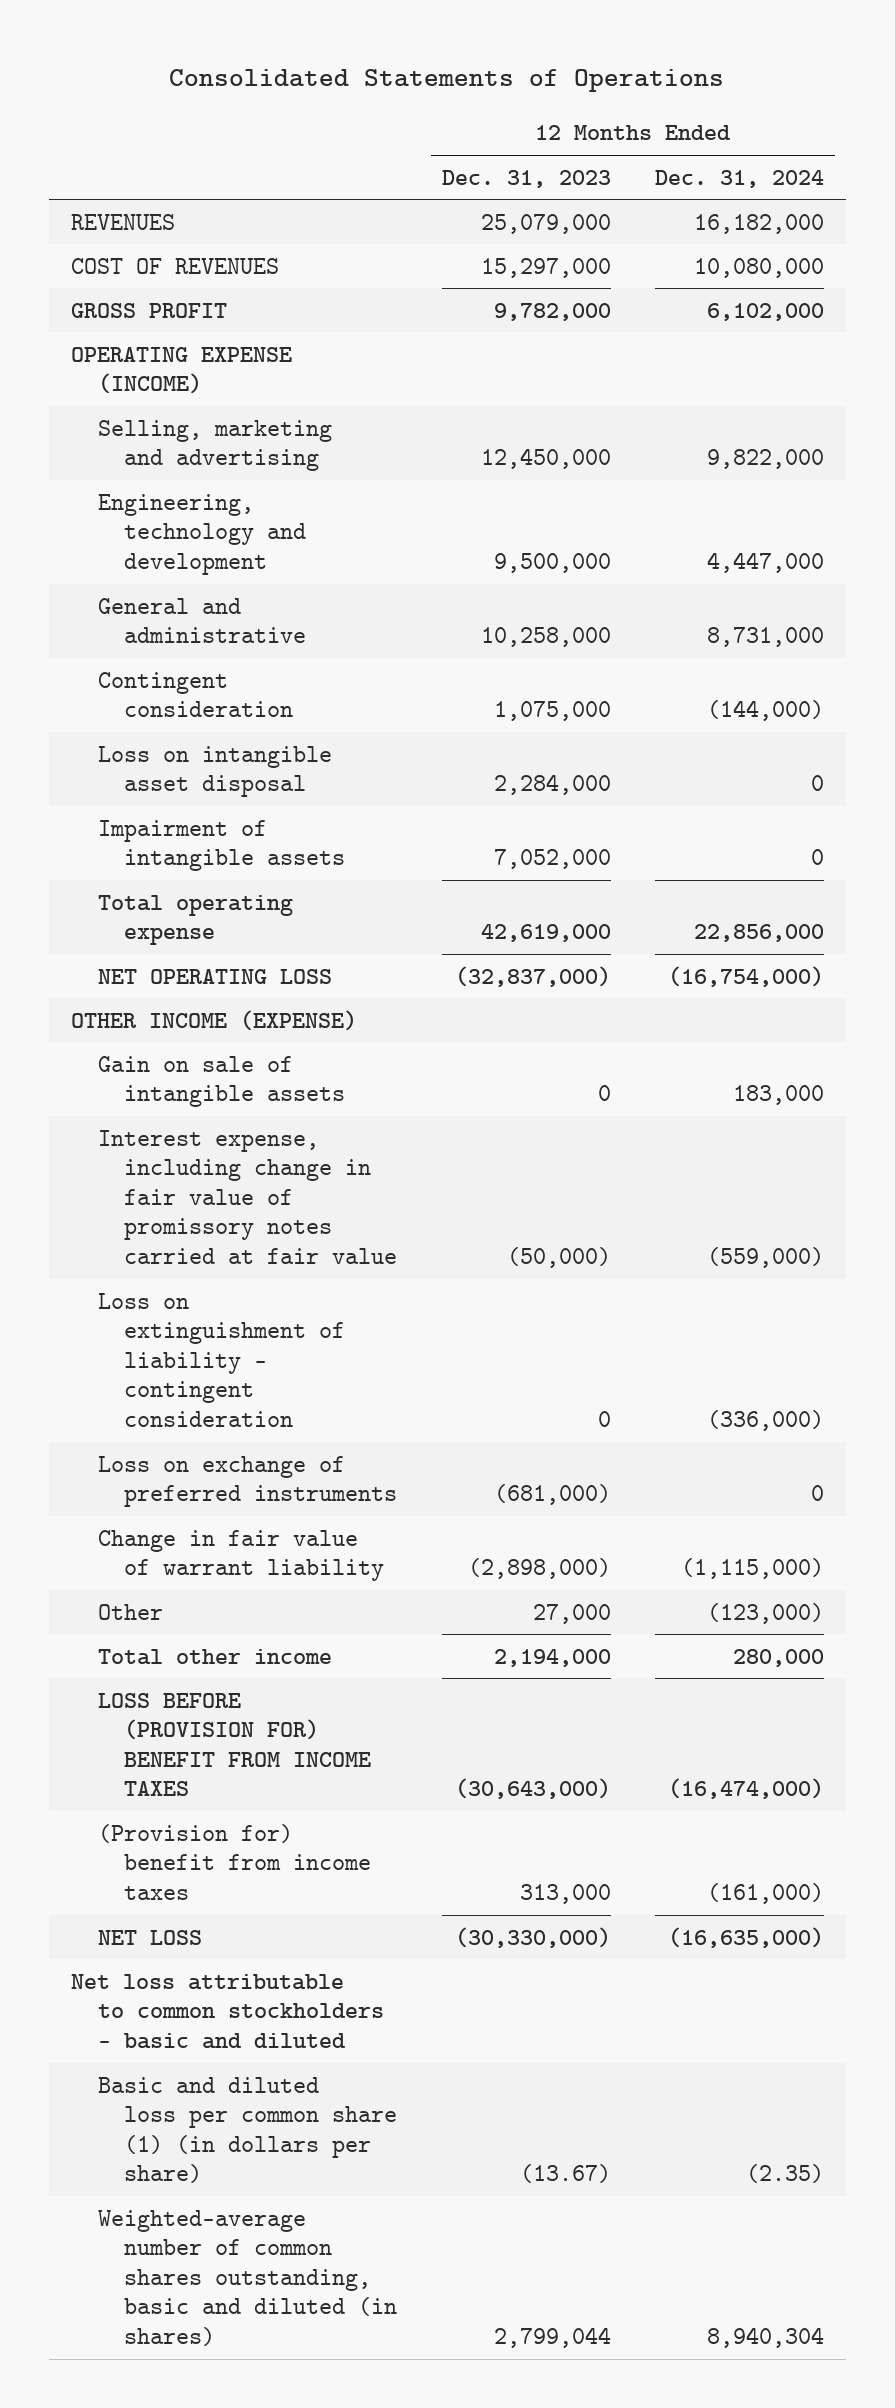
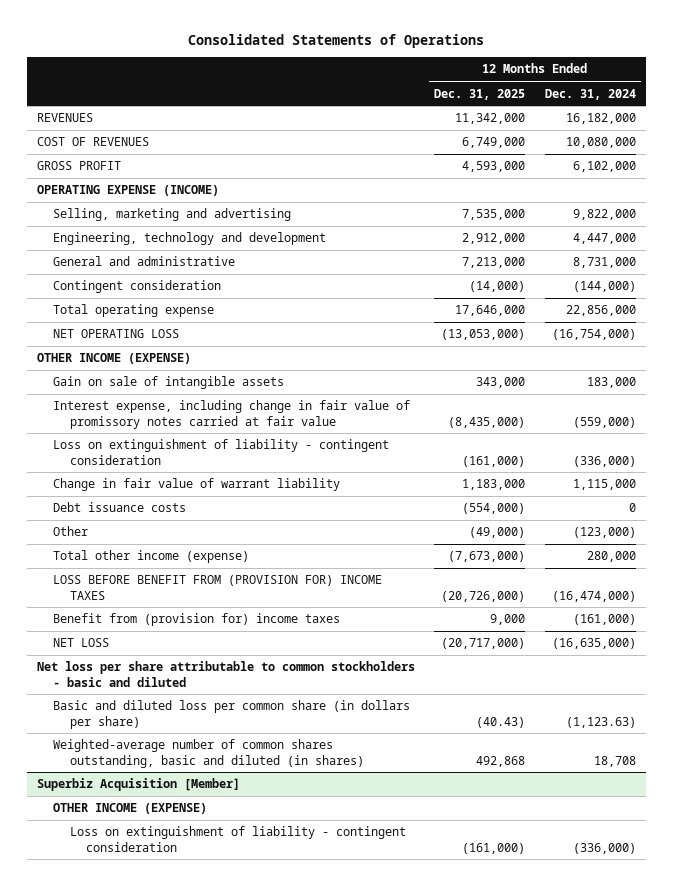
[441,169,611,188] Dec. 31, 2023 -> none
none -> [434,88,526,100] Dec. 31, 2025
[97,745,332,798] Loss on intangible asset disposal -> none
[97,819,346,872] Impairment of intangible assets -> none
[97,1455,398,1508] Loss on exchange of preferred instruments -> none
[681,1558,825,1580] (1,115,000) -> [573,479,637,491] 1,115,000
none -> [53,502,187,513] Debt issuance costs
[97,1648,332,1665] Total other income -> [53,550,250,564] Total other income (expense)
[97,1692,372,1797] LOSS BEFORE (PROVISION FOR) BENEFIT FROM INCOME TAXES -> [53,575,383,600] LOSS BEFORE BENEFIT FROM (PROVISION FOR) INCOME TAXES
[97,1823,372,1900] (Provision for) benefit from income taxes -> [53,613,341,627] Benefit from (provision for) income taxes
[70,1973,384,2049] Net loss attributable to common stockholders - basic and diluted -> [36,661,415,687] Net loss per share attributable to common stockholders - basic and diluted
[97,2076,398,2184] Basic and diluted loss per common share (1) (in dollars per share) -> [53,700,411,729] Basic and diluted loss per common share (in dollars per share)
[746,2164,825,2184] (2.35) -> [566,716,637,728] (1,123.63)
[707,2326,825,2348] 8,940,304 -> [594,755,637,767] 18,708
none -> [36,778,240,792] Superbiz Acquisition [Member]
none -> [53,803,208,815] OTHER INCOME (EXPENSE)
none -> [69,826,406,852] Loss on extinguishment of liability - contingent consideration

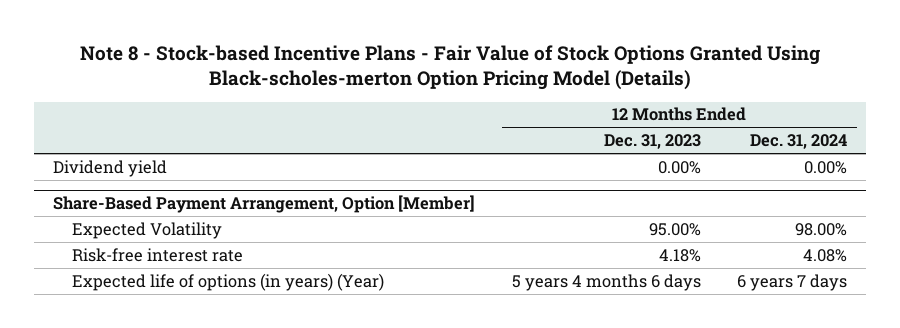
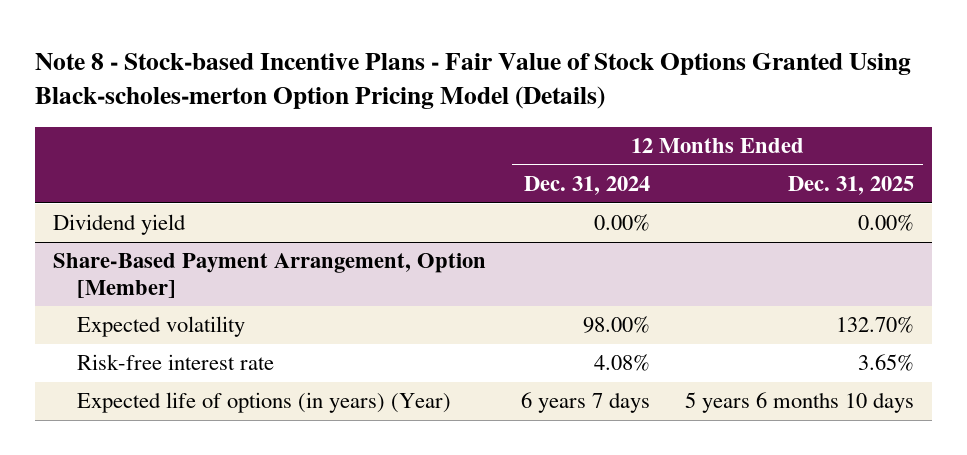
[603,134,701,150] Dec. 31, 2023 -> none
none -> [788,175,915,195] Dec. 31, 2025
[71,221,222,239] Expected Volatility -> [76,316,245,338] Expected volatility

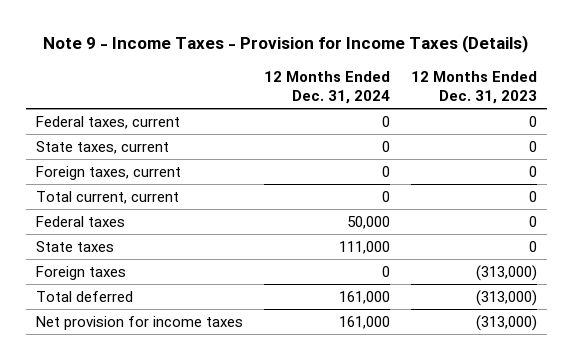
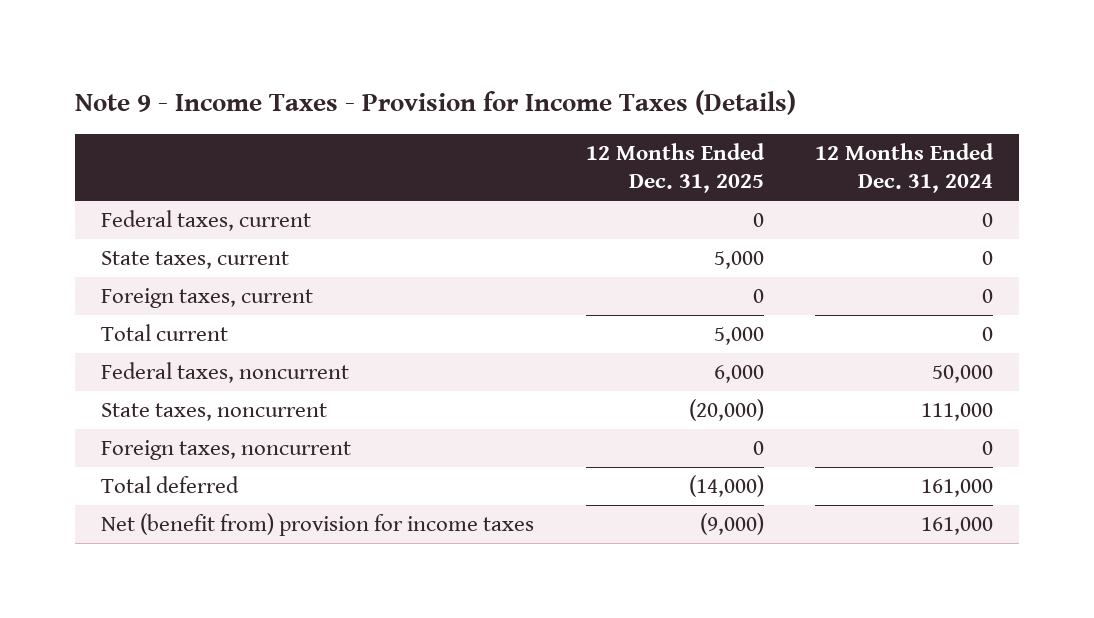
[410,70,537,104] 12 Months Ended Dec. 31, 2023 -> none
none -> [585,143,765,194] 12 Months Ended Dec. 31, 2025
[36,191,180,205] Total current, current -> [100,324,228,342] Total current
[36,216,126,228] Federal taxes -> [100,362,349,384] Federal taxes, noncurrent
[36,241,115,253] State taxes -> [100,403,327,422] State taxes, noncurrent
[36,266,127,281] Foreign taxes -> [100,440,351,461] Foreign taxes, noncurrent
[36,316,244,331] Net provision for income taxes -> [100,513,534,537] Net (benefit from) provision for income taxes

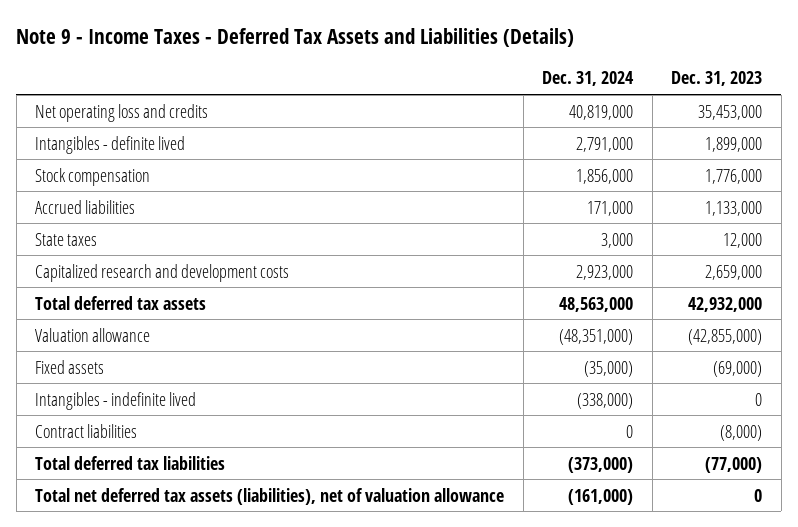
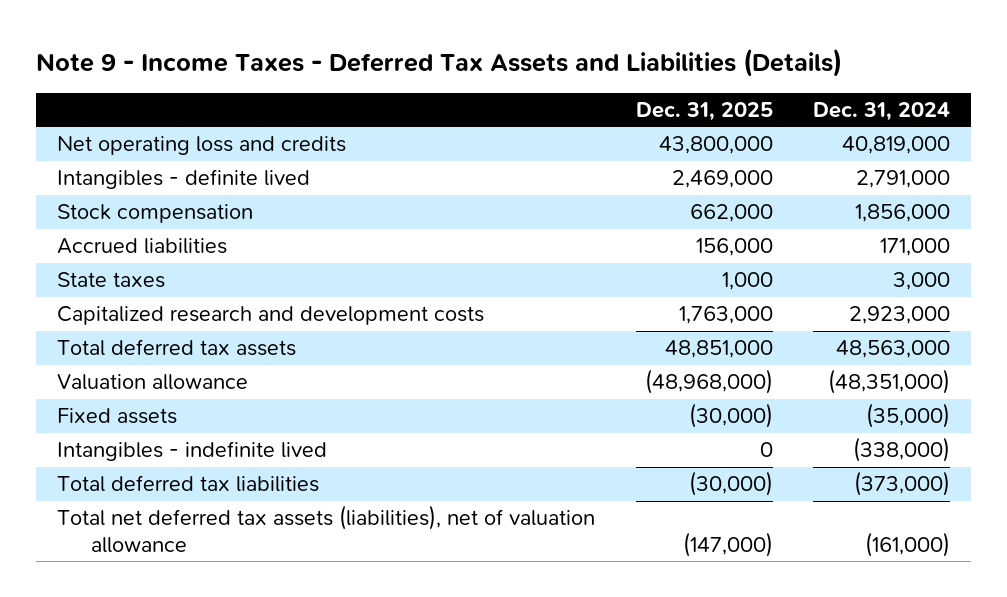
[671,71,763,87] Dec. 31, 2023 -> none
none -> [635,101,773,121] Dec. 31, 2025
[35,423,138,438] Contract liabilities -> none

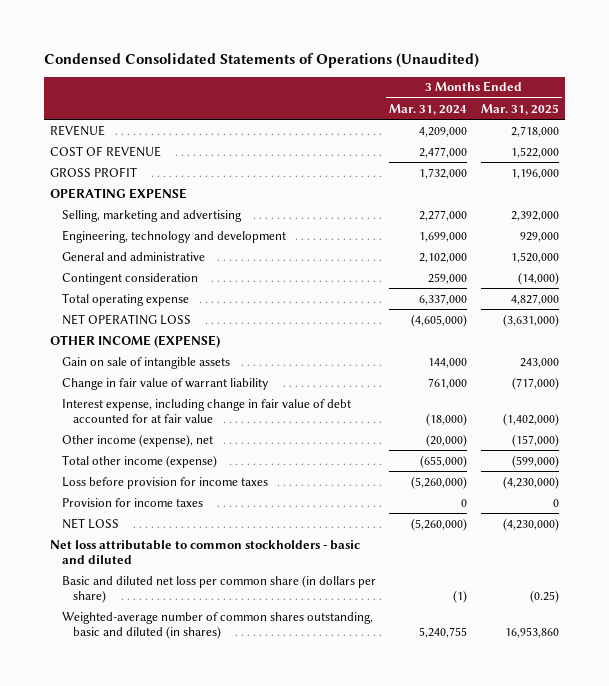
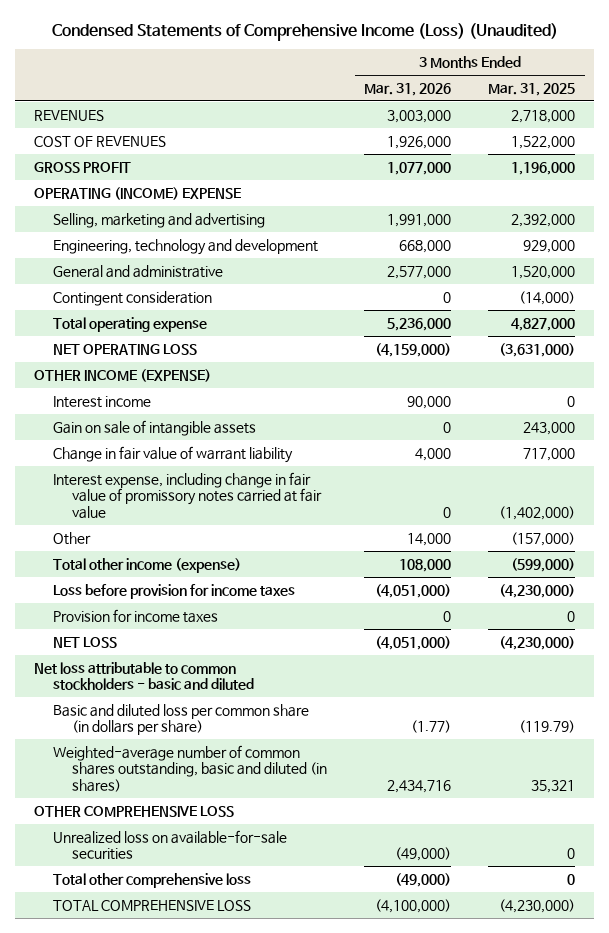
[43,52,479,68] Condensed Consolidated Statements of Operations (Unaudited) -> [51,23,558,42] Condensed Statements of Comprehensive Income (Loss) (Unaudited)
[389,103,468,115] Mar. 31, 2024 -> none
none -> [364,82,452,96] Mar. 31, 2026
[50,124,106,136] REVENUE -> [34,109,105,121] REVENUES
[50,145,162,157] COST OF REVENUE -> [34,135,167,147] COST OF REVENUES
[50,187,188,199] OPERATING EXPENSE -> [34,186,242,200] OPERATING (INCOME) EXPENSE
none -> [53,395,152,408] Interest income
[511,376,559,390] (717,000) -> [523,447,576,461] 717,000
[61,398,351,423] Interest expense, including change in fair value of debt accounted for at fair value -> [53,471,323,519] Interest expense, including change in fair value of promissory notes carried at fair value
[61,433,213,447] Other income (expense), net -> [53,531,92,545] Other
[61,574,376,603] Basic and diluted net loss per common share (in dollars per share) -> [53,703,310,736] Basic and diluted loss per common share (in dollars per share)
[529,589,559,603] (0.25) -> [519,720,576,734] (119.79)
[504,626,559,638] 16,953,860 -> [531,779,576,793] 35,321
none -> [34,805,235,817] OTHER COMPREHENSIVE LOSS
none -> [53,829,288,861] Unrealized loss on available-for-sale securities
none -> [53,872,252,888] Total other comprehensive loss
none -> [53,899,252,911] TOTAL COMPREHENSIVE LOSS

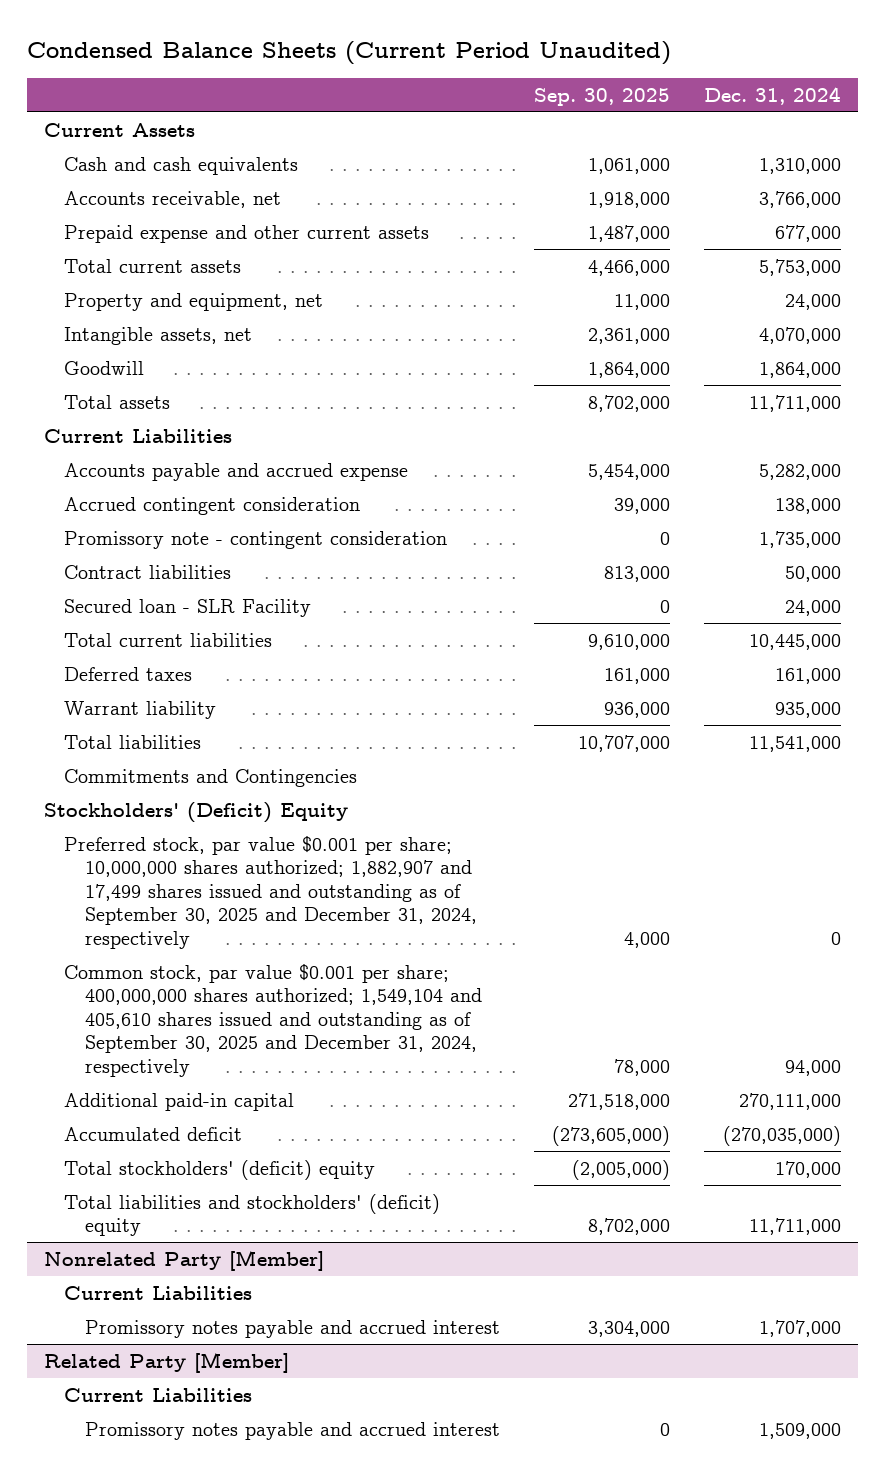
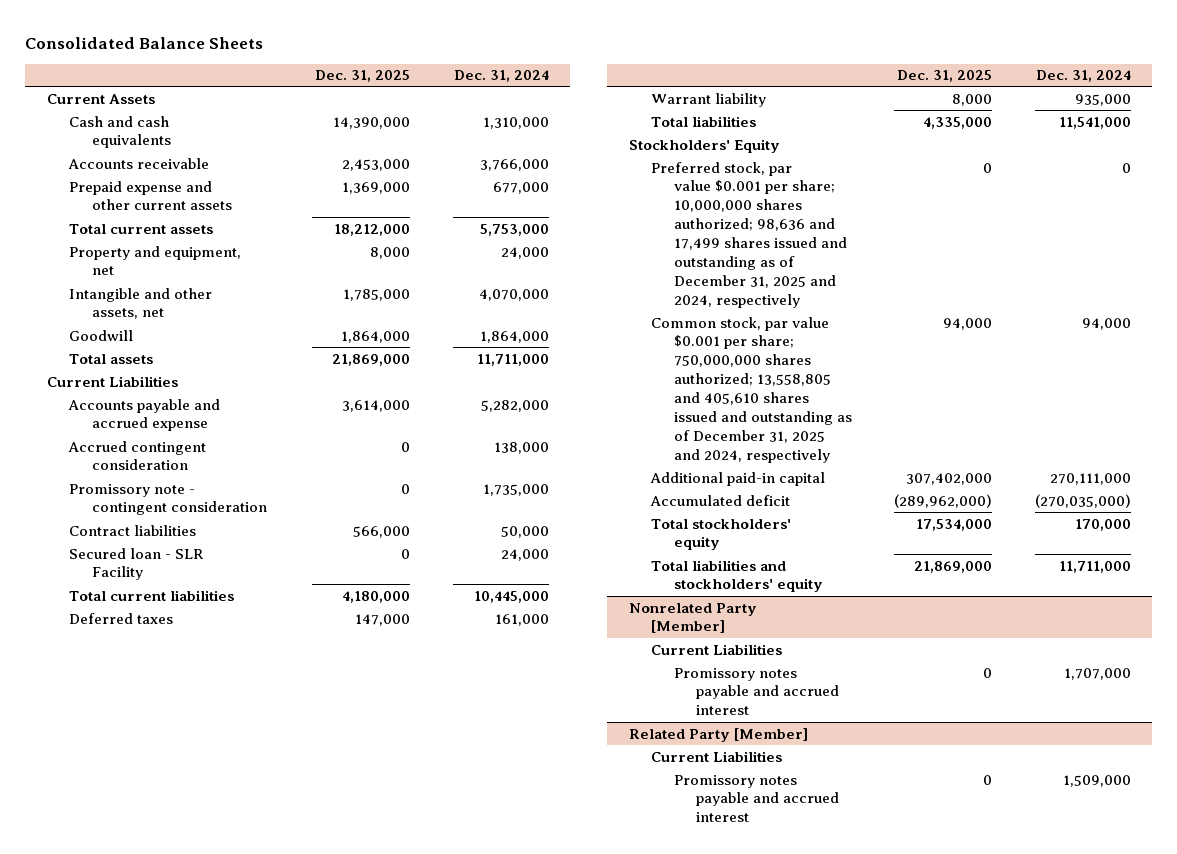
[26,40,671,65] Condensed Balance Sheets (Current Period Unaudited) -> [25,36,264,49] Consolidated Balance Sheets
[533,87,670,106] Sep. 30, 2025 -> none
none -> [315,70,411,83] Dec. 31, 2025
[64,190,282,208] Accounts receivable, net -> [68,157,210,169] Accounts receivable
[64,326,253,345] Intangible assets, net -> [69,287,213,320] Intangible and other assets, net
[64,768,358,787] Commitments and Contingencies -> none
[44,801,349,823] Stockholders' (Deficit) Equity -> [628,138,780,153] Stockholders' Equity
[64,835,477,949] Preferred stock, par value $0.001 per share; 10,000,000 shares authorized; 1,882,907 and 17,499 shares issued and outstanding as of September 30, 2025 and December 31, 2024, respectively -> [651,161,847,308] Preferred stock, par value $0.001 per share; 10,000,000 shares authorized; 98,636 and 17,499 shares issued and outstanding as of December 31, 2025 and 2024, respectively
[64,963,482,1077] Common stock, par value $0.001 per share; 400,000,000 shares authorized; 1,549,104 and 405,610 shares issued and outstanding as of September 30, 2025 and December 31, 2024, respectively -> [651,316,852,463] Common stock, par value $0.001 per share; 750,000,000 shares authorized; 13,558,805 and 405,610 shares issued and outstanding as of December 31, 2025 and 2024, respectively
[64,1159,376,1180] Total stockholders' (deficit) equity -> [651,518,792,551] Total stockholders' equity
[64,1193,441,1237] Total liabilities and stockholders' (deficit) equity -> [651,559,823,593] Total liabilities and stockholders' equity

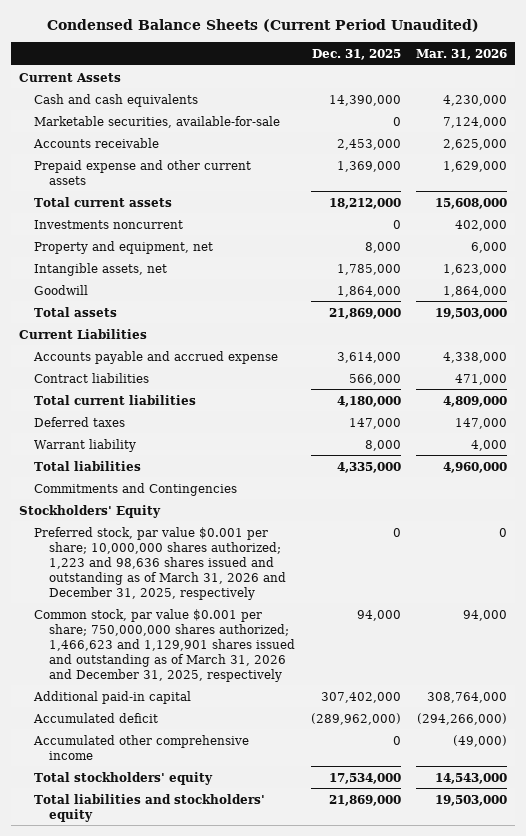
[25,36,264,49] Consolidated Balance Sheets -> [47,19,480,33] Condensed Balance Sheets (Current Period Unaudited)
[453,70,549,83] Dec. 31, 2024 -> none
none -> [416,48,508,60] Mar. 31, 2026
none -> [33,115,280,128] Marketable securities, available-for-sale
none -> [33,219,183,229] Investments noncurrent
[69,287,213,320] Intangible and other assets, net -> [33,262,167,276] Intangible assets, net
[68,440,207,471] Accrued contingent consideration -> none
[69,483,267,516] Promissory note - contingent consideration -> none
[69,547,205,581] Secured loan - SLR Facility -> none
none -> [33,482,237,496] Commitments and Contingencies
[651,161,847,308] Preferred stock, par value $0.001 per share; 10,000,000 shares authorized; 98,636 and 17,499 shares issued and outstanding as of December 31, 2025 and 2024, respectively -> [33,526,286,600] Preferred stock, par value $0.001 per share; 10,000,000 shares authorized; 1,223 and 98,636 shares issued and outstanding as of March 31, 2026 and December 31, 2025, respectively
[651,316,852,463] Common stock, par value $0.001 per share; 750,000,000 shares authorized; 13,558,805 and 405,610 shares issued and outstanding as of December 31, 2025 and 2024, respectively -> [33,608,295,682] Common stock, par value $0.001 per share; 750,000,000 shares authorized; 1,466,623 and 1,129,901 shares issued and outstanding as of March 31, 2026 and December 31, 2025, respectively
none -> [32,734,249,760] Accumulated other comprehensive income
[628,602,757,634] Nonrelated Party [Member] -> none
[651,643,783,655] Current Liabilities -> none
[673,667,840,716] Promissory notes payable and accrued interest -> none
[628,727,808,742] Related Party [Member] -> none
[651,750,783,762] Current Liabilities -> none
[673,774,840,823] Promissory notes payable and accrued interest -> none

